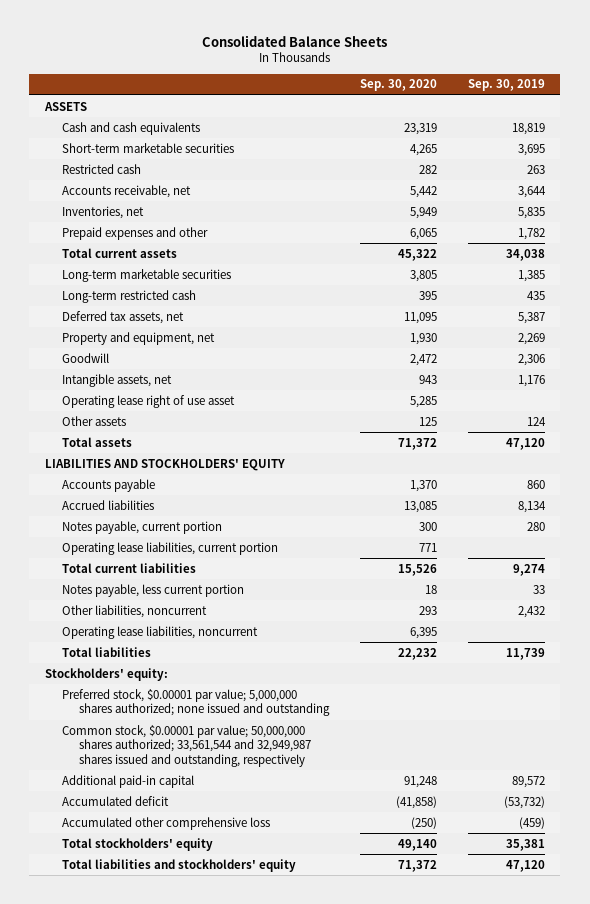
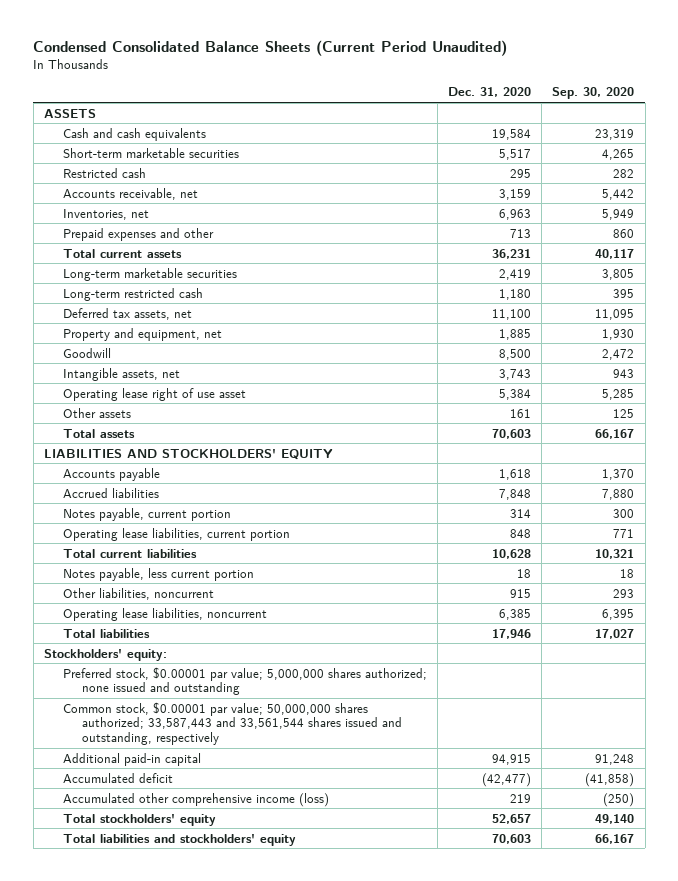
[201,34,387,47] Consolidated Balance Sheets -> [33,40,508,57] Condensed Consolidated Balance Sheets (Current Period Unaudited)
[467,79,545,92] Sep. 30, 2019 -> none
none -> [448,87,532,98] Dec. 31, 2020
[409,227,437,240] 6,065 -> [613,228,635,238] 860
[397,248,437,261] 45,322 -> [595,248,635,259] 40,117
[397,437,437,450] 71,372 -> [595,428,635,439] 66,167
[403,500,437,513] 13,085 -> [602,488,635,500] 7,880
[397,563,437,576] 15,526 -> [595,548,635,559] 10,321
[397,647,437,660] 22,232 -> [595,628,635,639] 17,027
[61,724,312,767] Common stock, $0.00001 par value; 50,000,000 shares authorized; 33,561,544 and 32,949,987 shares issued and outstanding, respectively -> [62,701,403,746] Common stock, $0.00001 par value; 50,000,000 shares authorized; 33,587,443 and 33,561,544 shares issued and outstanding, respectively
[61,816,270,830] Accumulated other comprehensive loss -> [62,792,329,807] Accumulated other comprehensive income (loss)
[397,859,437,872] 71,372 -> [595,833,635,844] 66,167

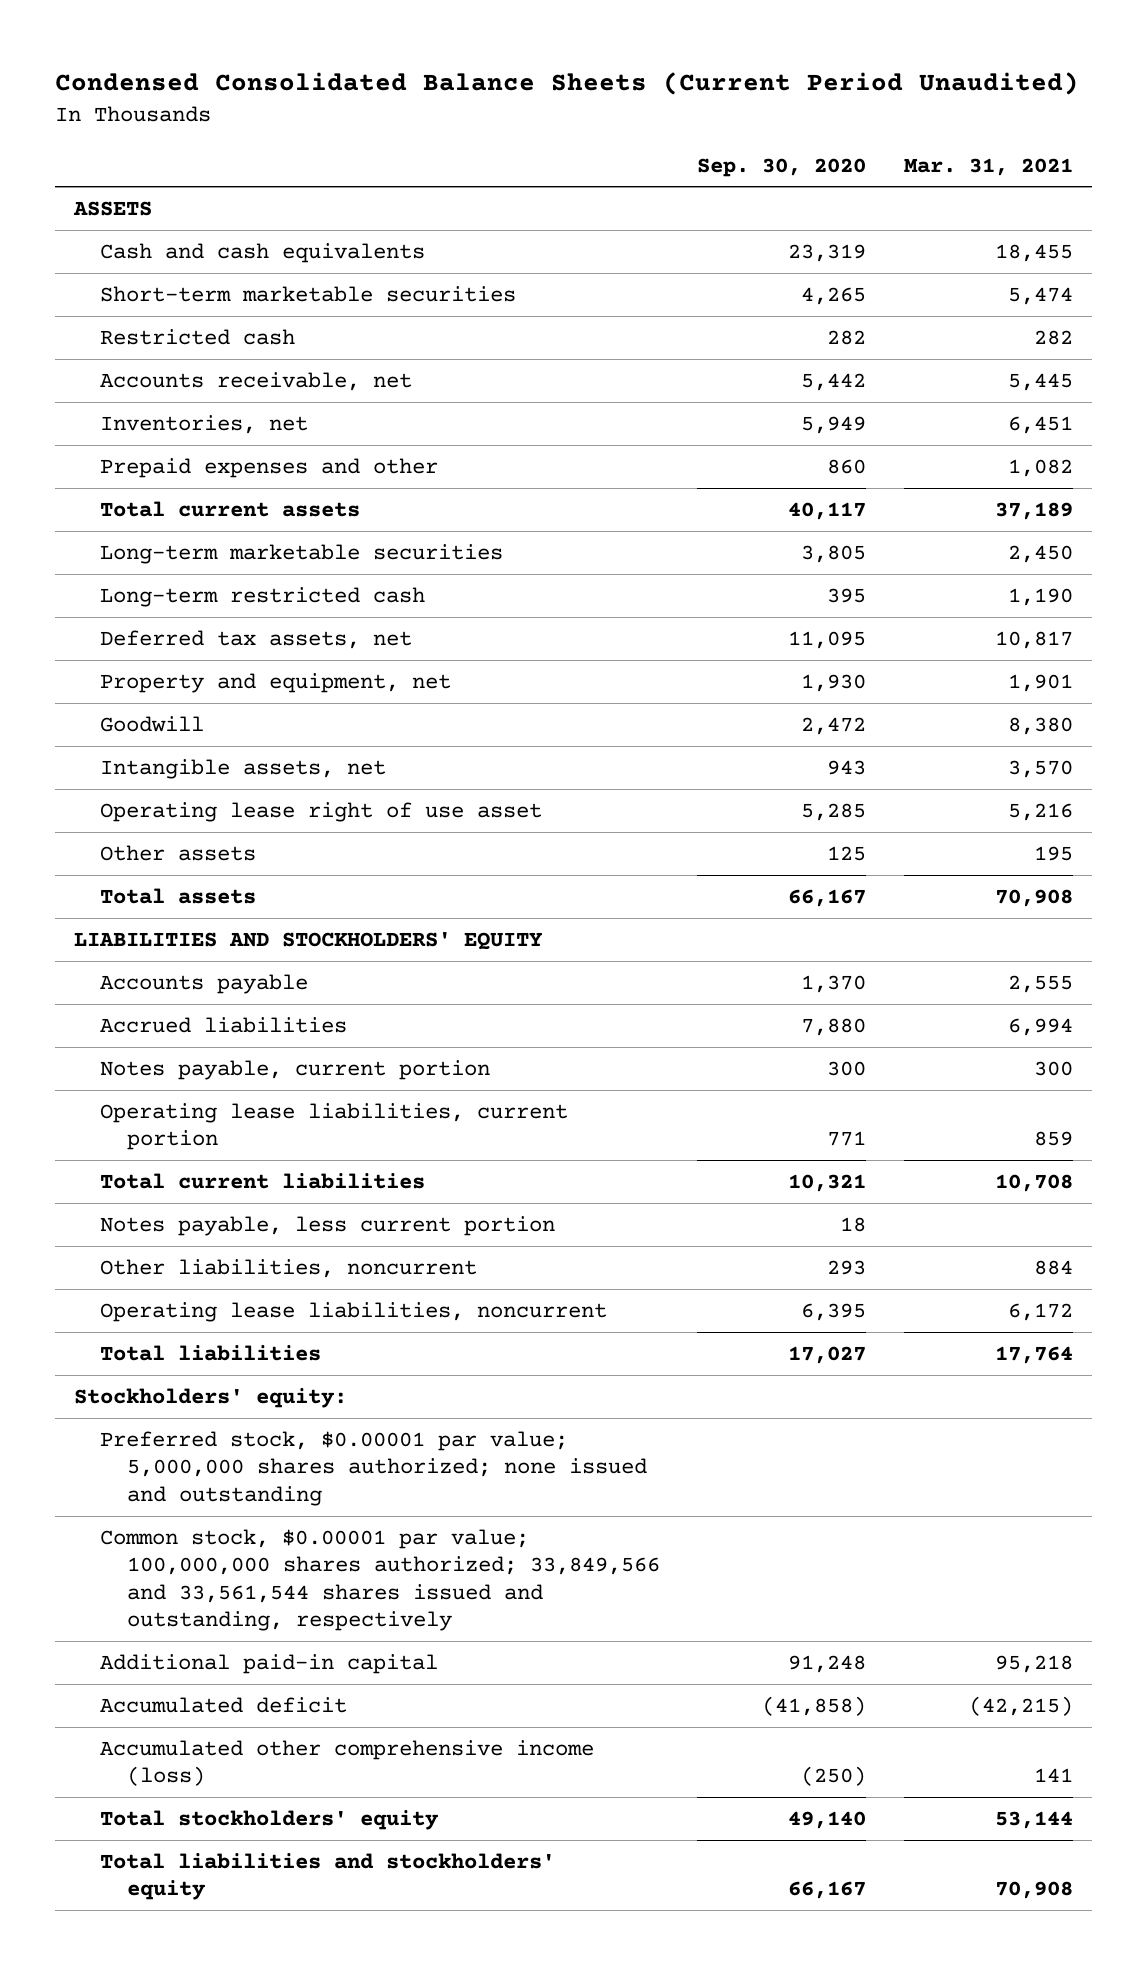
[448,87,532,98] Dec. 31, 2020 -> none
none -> [903,157,1073,176] Mar. 31, 2021
[62,701,403,746] Common stock, $0.00001 par value; 50,000,000 shares authorized; 33,587,443 and 33,561,544 shares issued and outstanding, respectively -> [100,1528,660,1632] Common stock, $0.00001 par value; 100,000,000 shares authorized; 33,849,566 and 33,561,544 shares issued and outstanding, respectively

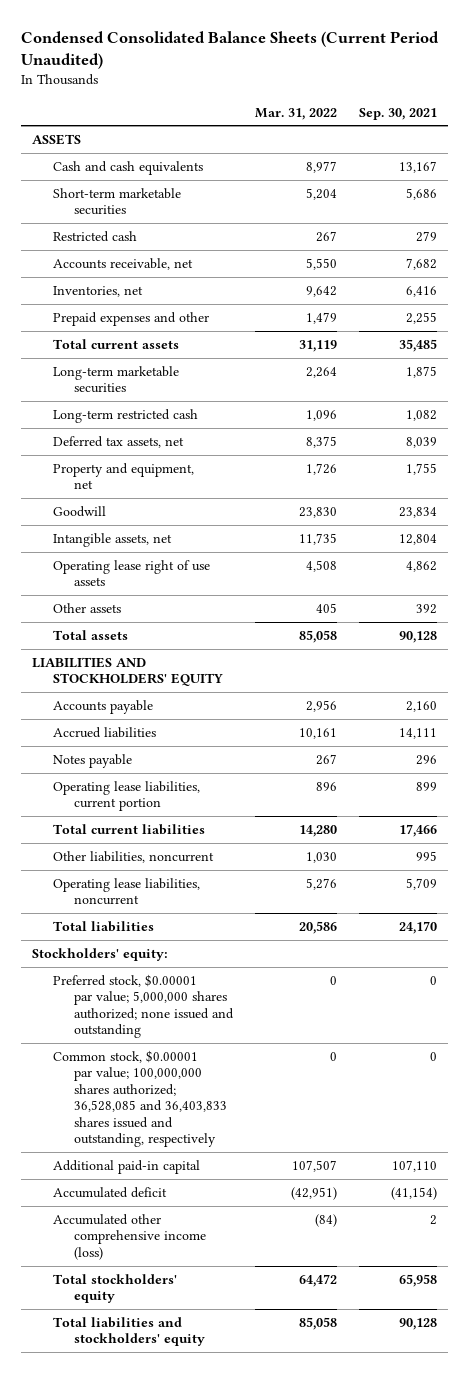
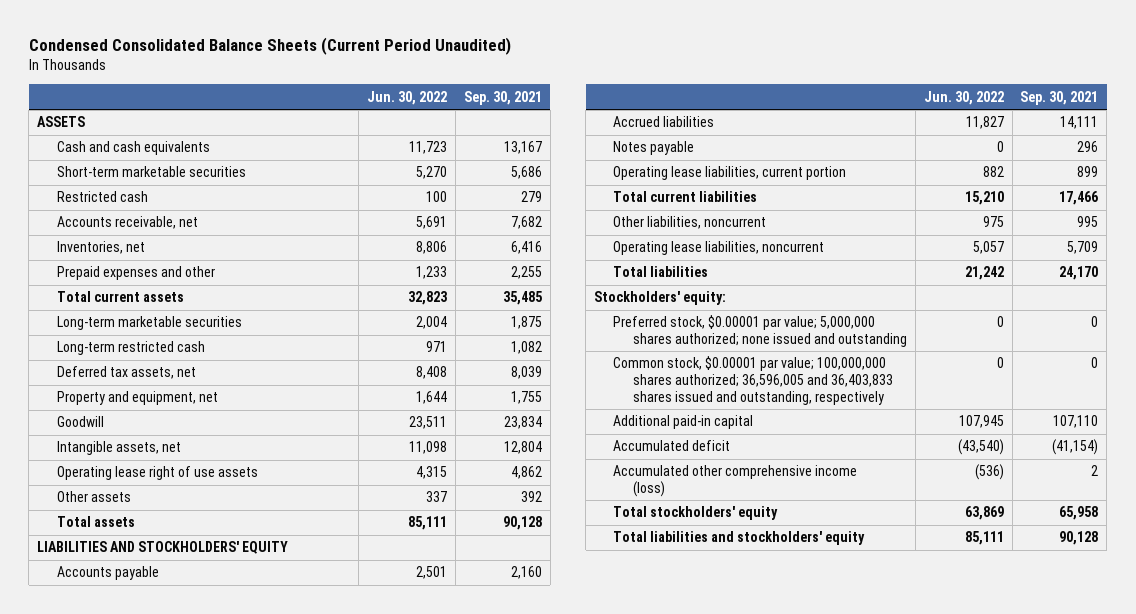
[254,107,337,120] Mar. 31, 2022 -> none
none -> [366,90,447,105] Jun. 30, 2022
[52,1050,227,1148] Common stock, $0.00001 par value; 100,000,000 shares authorized; 36,528,085 and 36,403,833 shares issued and outstanding, respectively -> [613,356,893,405] Common stock, $0.00001 par value; 100,000,000 shares authorized; 36,596,005 and 36,403,833 shares issued and outstanding, respectively

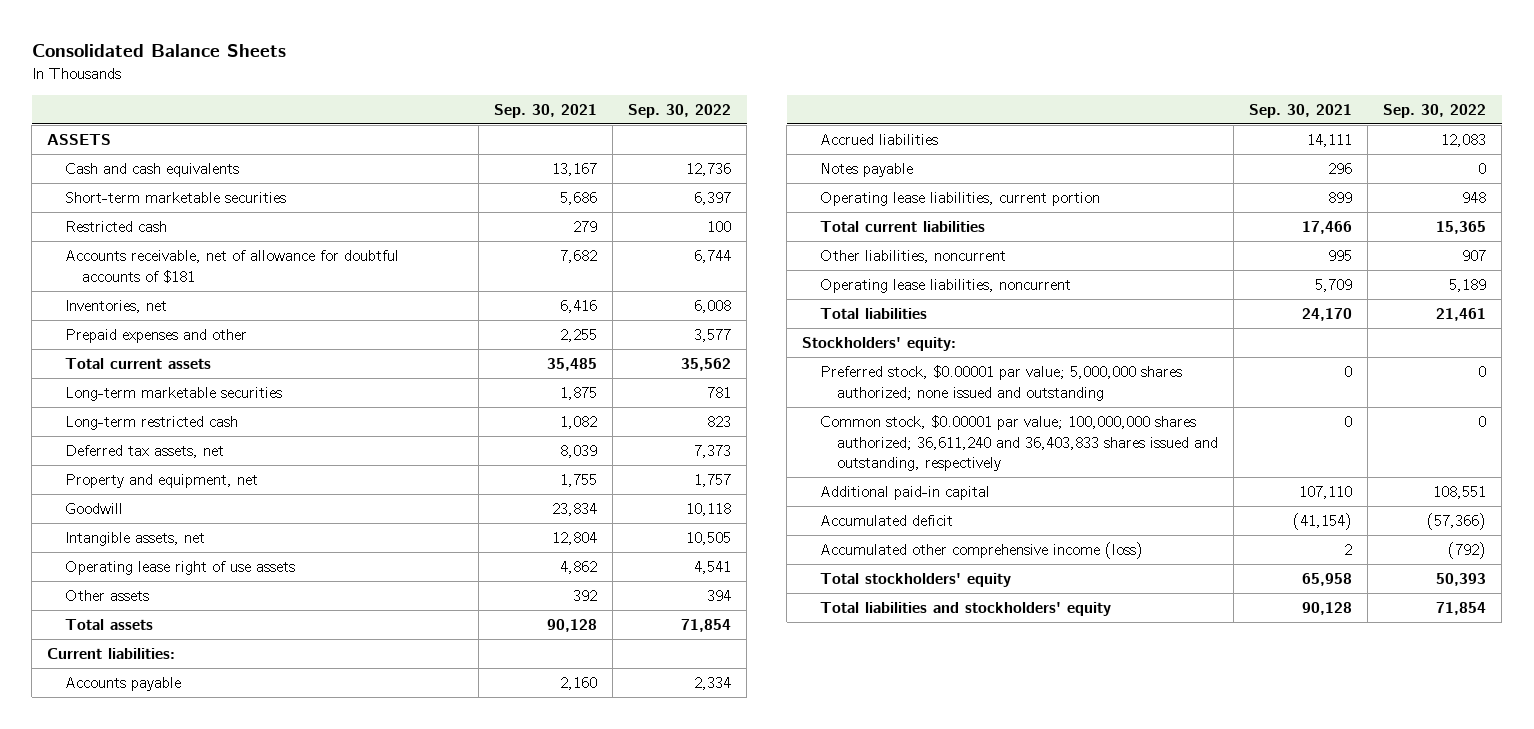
[28,36,511,55] Condensed Consolidated Balance Sheets (Current Period Unaudited) -> [31,43,286,57] Consolidated Balance Sheets
[366,90,447,105] Jun. 30, 2022 -> none
none -> [628,104,732,119] Sep. 30, 2022
[56,216,198,230] Accounts receivable, net -> [64,250,399,283] Accounts receivable, net of allowance for doubtful accounts of $181
[37,541,289,555] LIABILITIES AND STOCKHOLDERS' EQUITY -> none
none -> [47,648,176,660] Current liabilities:
[613,356,893,405] Common stock, $0.00001 par value; 100,000,000 shares authorized; 36,596,005 and 36,403,833 shares issued and outstanding, respectively -> [819,415,1219,472] Common stock, $0.00001 par value; 100,000,000 shares authorized; 36,611,240 and 36,403,833 shares issued and outstanding, respectively

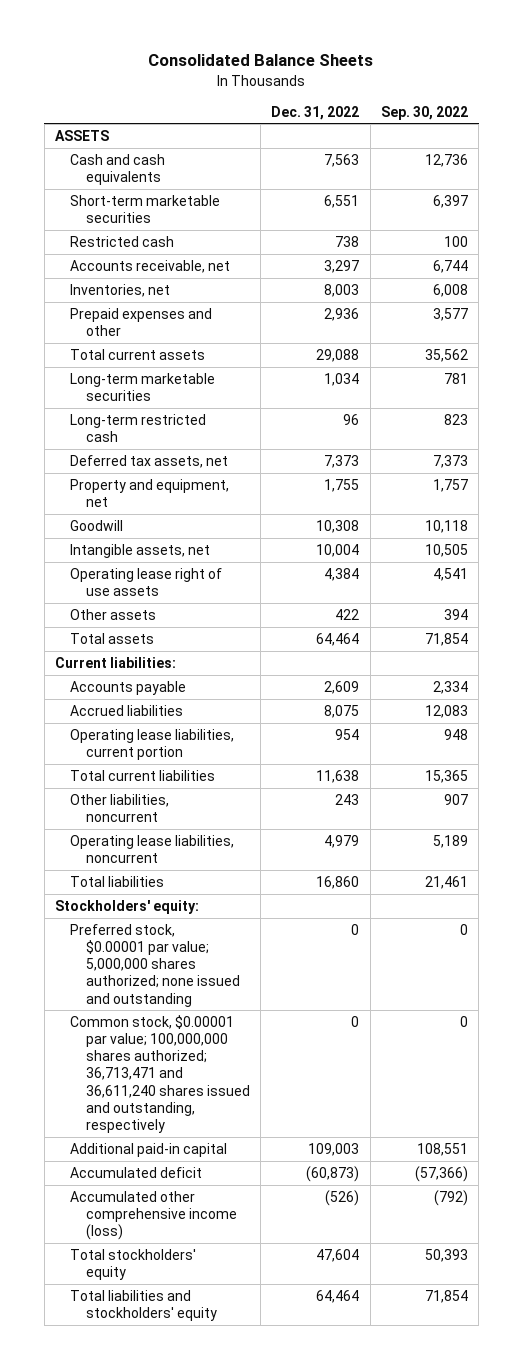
[494,104,598,119] Sep. 30, 2021 -> none
none -> [271,105,360,120] Dec. 31, 2022
[64,250,399,283] Accounts receivable, net of allowance for doubtful accounts of $181 -> [70,259,231,273] Accounts receivable, net
[819,163,913,178] Notes payable -> none
[819,415,1219,472] Common stock, $0.00001 par value; 100,000,000 shares authorized; 36,611,240 and 36,403,833 shares issued and outstanding, respectively -> [70,1014,250,1133] Common stock, $0.00001 par value; 100,000,000 shares authorized; 36,713,471 and 36,611,240 shares issued and outstanding, respectively

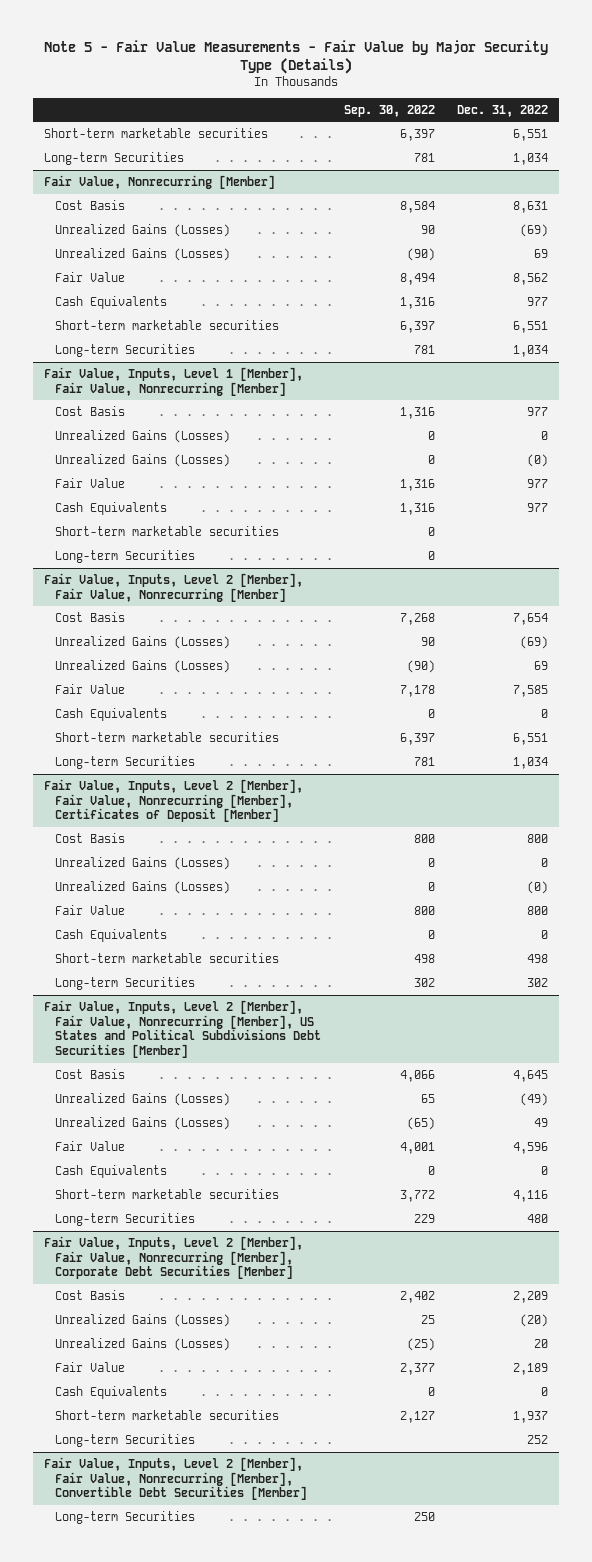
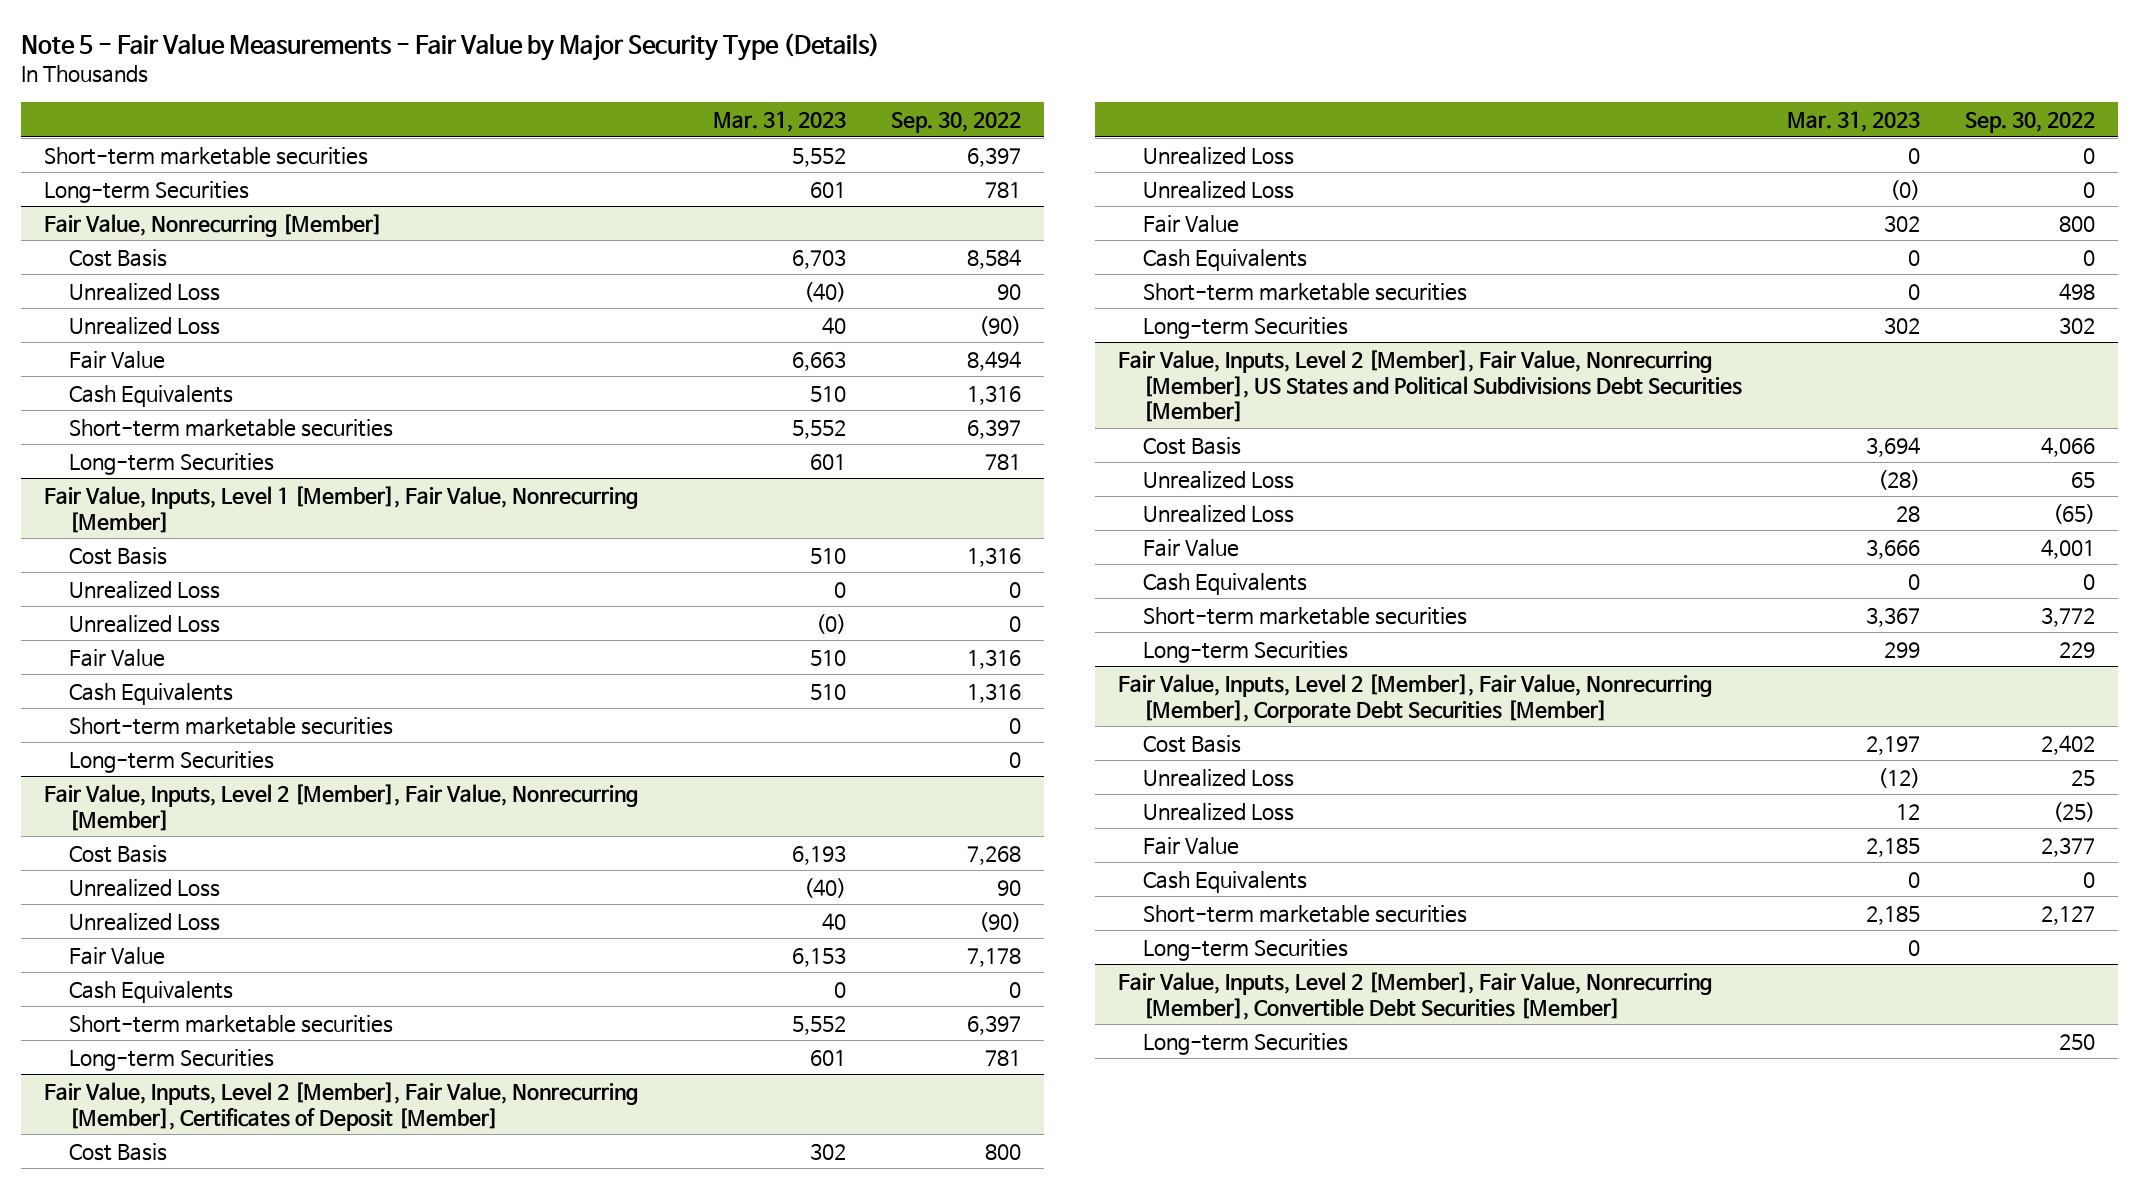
[457,104,549,117] Dec. 31, 2022 -> none
none -> [712,110,846,132] Mar. 31, 2023
[55,224,231,238] Unrealized Gains (Losses) -> [68,282,220,301] Unrealized Loss
[55,248,231,262] Unrealized Gains (Losses) -> [68,316,220,335] Unrealized Loss
[55,430,231,444] Unrealized Gains (Losses) -> [68,580,220,599] Unrealized Loss
[55,454,231,468] Unrealized Gains (Losses) -> [68,614,220,633] Unrealized Loss
[55,636,231,650] Unrealized Gains (Losses) -> [68,878,220,897] Unrealized Loss
[55,660,231,674] Unrealized Gains (Losses) -> [68,912,220,931] Unrealized Loss
[55,857,231,871] Unrealized Gains (Losses) -> [1142,146,1294,165] Unrealized Loss
[55,881,231,895] Unrealized Gains (Losses) -> [1142,180,1294,199] Unrealized Loss
[55,1093,231,1107] Unrealized Gains (Losses) -> [1142,470,1294,489] Unrealized Loss
[55,1117,231,1131] Unrealized Gains (Losses) -> [1142,504,1294,523] Unrealized Loss
[55,1314,231,1328] Unrealized Gains (Losses) -> [1142,768,1294,787] Unrealized Loss
[55,1338,231,1352] Unrealized Gains (Losses) -> [1142,802,1294,821] Unrealized Loss

